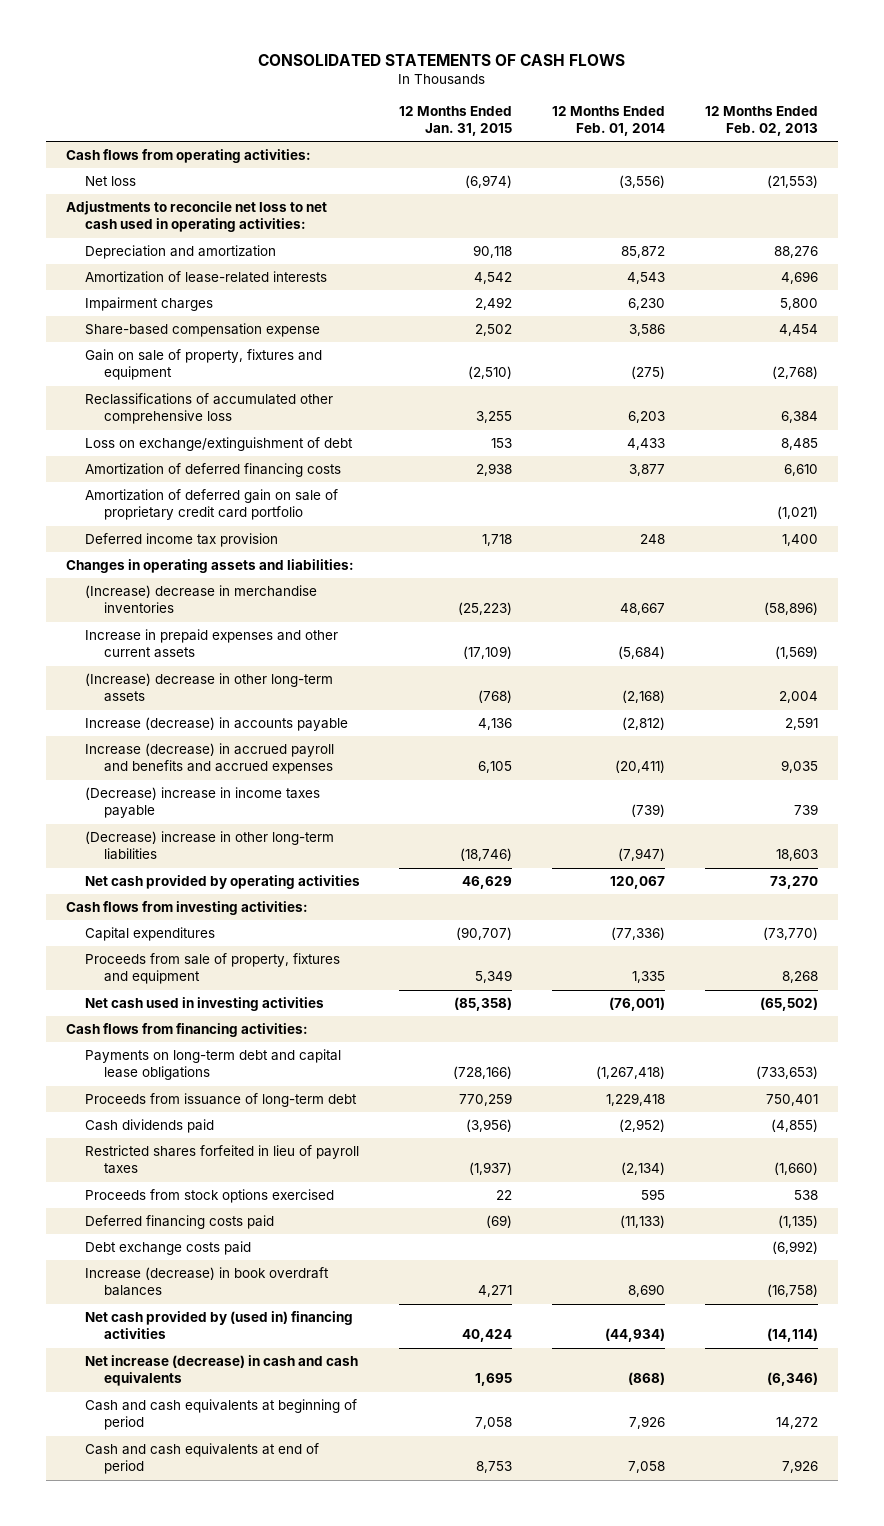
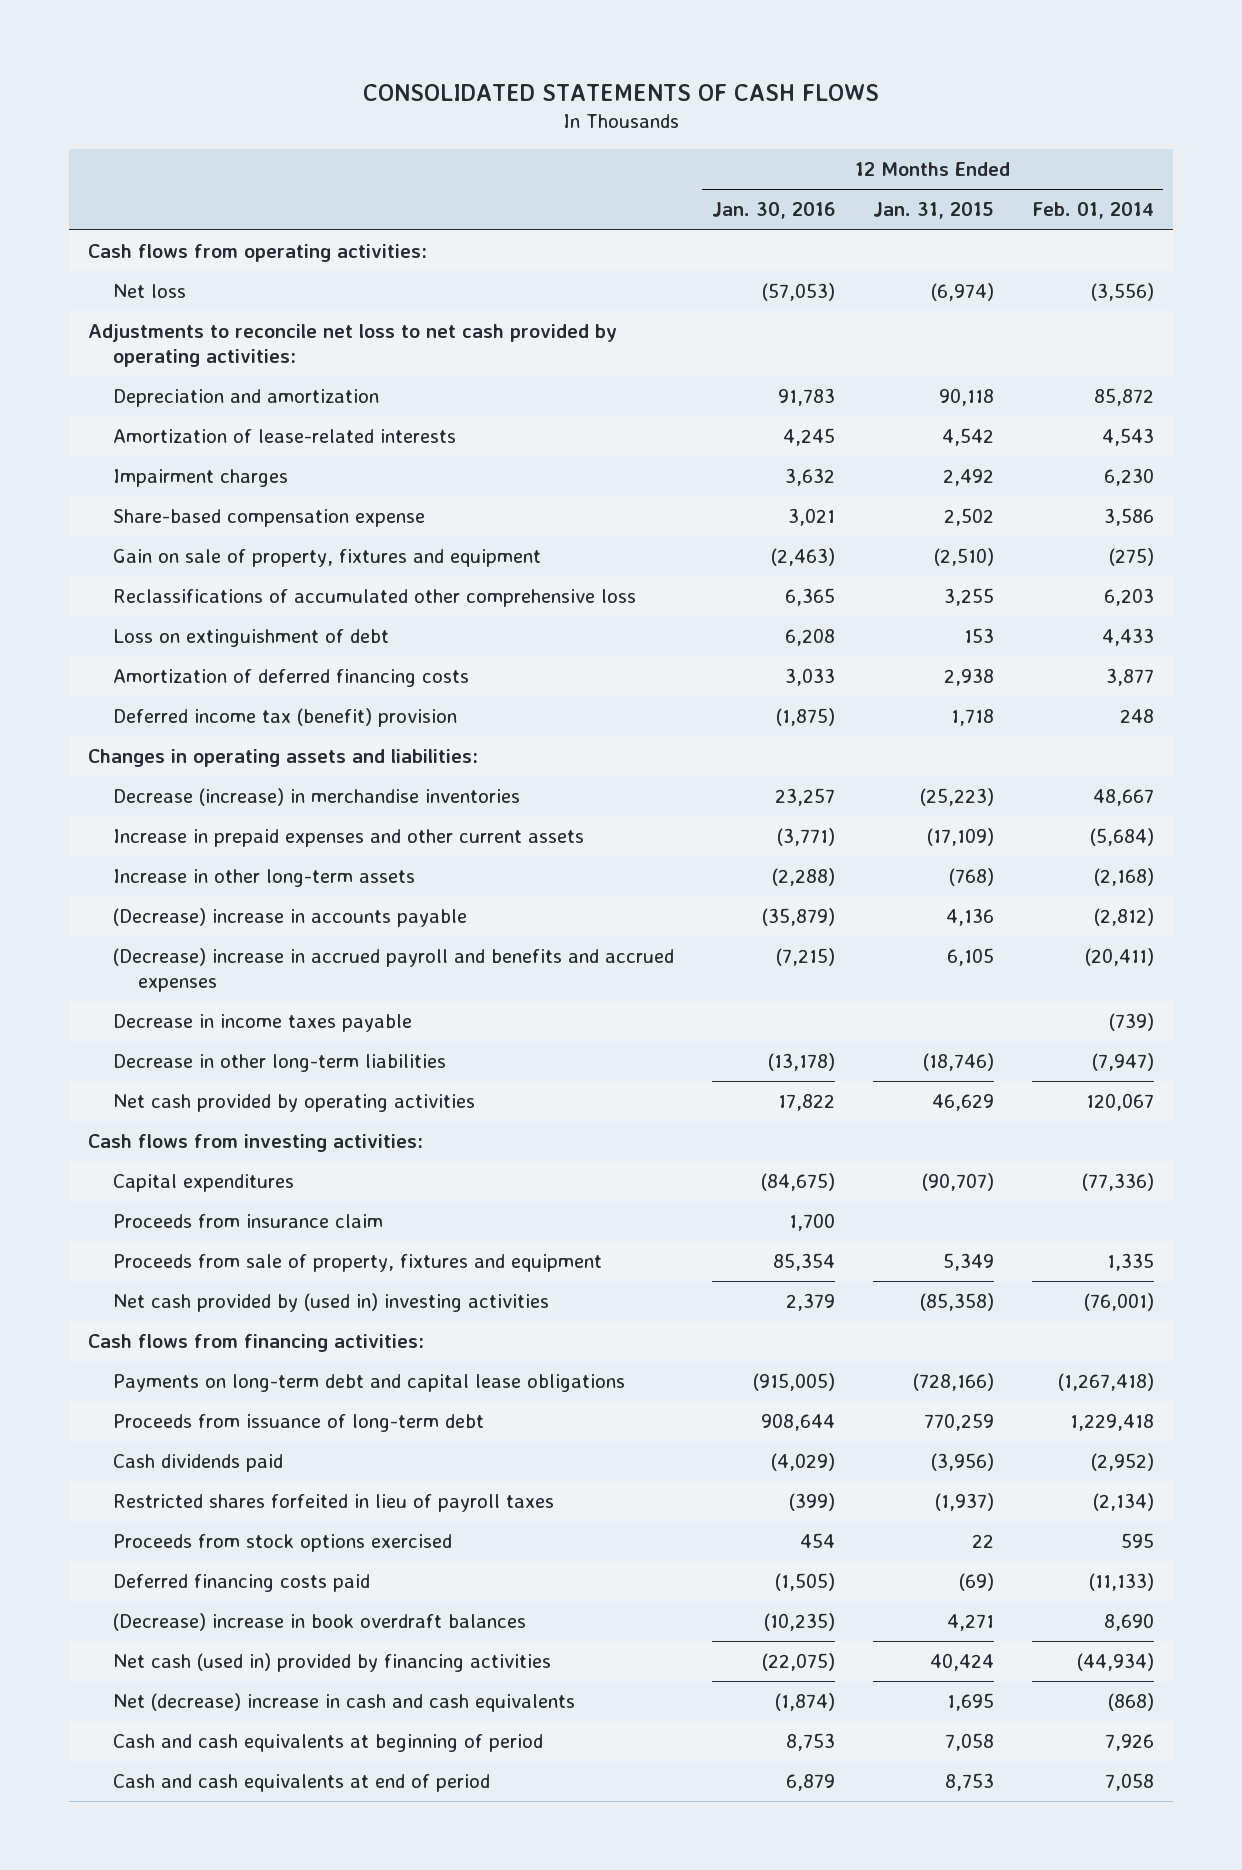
[704,105,818,136] 12 Months Ended Feb. 02, 2013 -> none
none -> [711,202,835,220] Jan. 30, 2016
[65,201,327,233] Adjustments to reconcile net loss to net cash used in operating activities: -> [88,324,618,368] Adjustments to reconcile net loss to net cash provided by operating activities:
[84,437,353,452] Loss on exchange/extinguishment of debt -> [112,629,389,648] Loss on extinguishment of debt
[84,489,338,521] Amortization of deferred gain on sale of proprietary credit card portfolio -> none
[84,533,278,548] Deferred income tax provision -> [112,708,457,728] Deferred income tax (benefit) provision
[84,585,317,614] (Increase) decrease in merchandise inventories -> [112,788,520,807] Decrease (increase) in merchandise inventories
[84,673,333,703] (Increase) decrease in other long-term assets -> [112,869,415,888] Increase in other long-term assets
[84,717,348,732] Increase (decrease) in accounts payable -> [112,908,467,928] (Decrease) increase in accounts payable
[84,743,334,775] Increase (decrease) in accrued payroll and benefits and accrued expenses -> [112,948,674,993] (Decrease) increase in accrued payroll and benefits and accrued expenses
[84,787,320,819] (Decrease) increase in income taxes payable -> [112,1014,412,1033] Decrease in income taxes payable
[84,831,334,861] (Decrease) increase in other long-term liabilities -> [112,1054,446,1073] Decrease in other long-term liabilities
none -> [112,1214,383,1229] Proceeds from insurance claim
[84,997,324,1012] Net cash used in investing activities -> [112,1293,549,1313] Net cash provided by (used in) investing activities
[84,1241,251,1256] Debt exchange costs paid -> none
[84,1267,329,1297] Increase (decrease) in book overdraft balances -> [112,1613,526,1632] (Decrease) increase in book overdraft balances
[84,1311,353,1340] Net cash provided by (used in) financing activities -> [112,1653,551,1673] Net cash (used in) provided by financing activities
[84,1355,358,1387] Net increase (decrease) in cash and cash equivalents -> [112,1693,575,1713] Net (decrease) increase in cash and cash equivalents

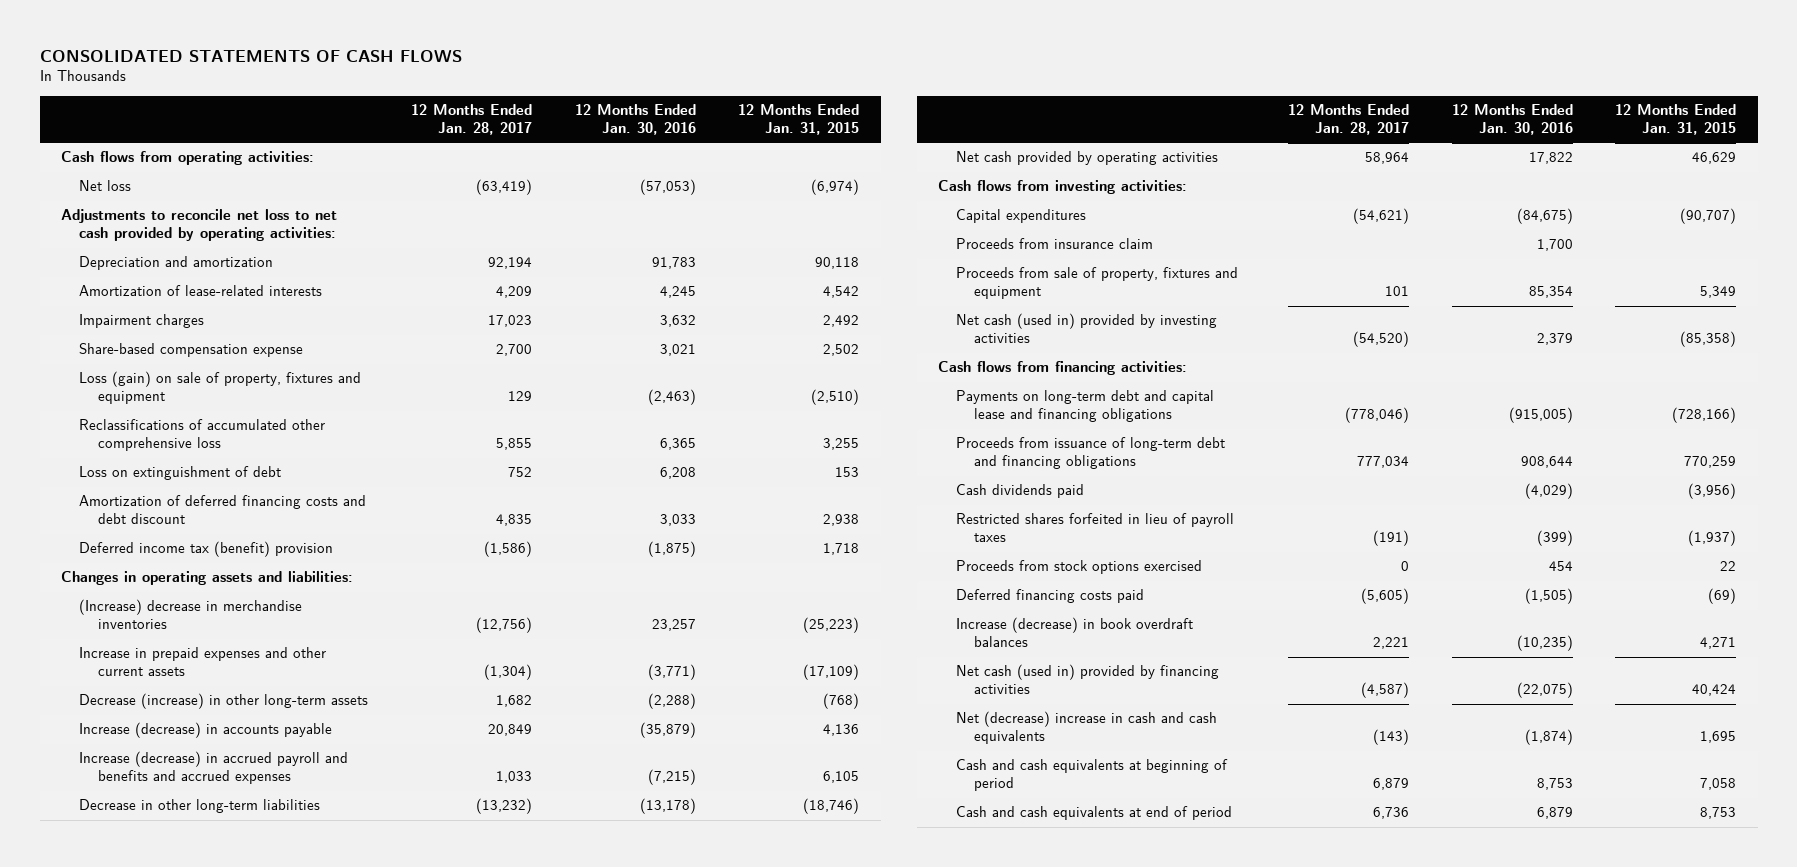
[1031,202,1154,220] Feb. 01, 2014 -> none
none -> [411,104,533,135] 12 Months Ended Jan. 28, 2017
[112,549,541,568] Gain on sale of property, fixtures and equipment -> [79,371,362,405] Loss (gain) on sale of property, fixtures and equipment
[112,669,469,688] Amortization of deferred financing costs -> [79,495,367,525] Amortization of deferred financing costs and debt discount
[112,788,520,807] Decrease (increase) in merchandise inventories -> [79,599,303,630] (Increase) decrease in merchandise inventories
[112,1014,412,1033] Decrease in income taxes payable -> none
[112,869,415,888] Increase in other long-term assets -> [79,693,369,710] Decrease (increase) in other long-term assets
[112,908,467,928] (Decrease) increase in accounts payable -> [79,722,333,739] Increase (decrease) in accounts payable
[112,948,674,993] (Decrease) increase in accrued payroll and benefits and accrued expenses -> [79,751,349,785] Increase (decrease) in accrued payroll and benefits and accrued expenses
[112,1293,549,1313] Net cash provided by (used in) investing activities -> [956,313,1218,344] Net cash (used in) provided by investing activities
[112,1374,625,1393] Payments on long-term debt and capital lease obligations -> [956,390,1215,423] Payments on long-term debt and capital lease and financing obligations
[112,1414,484,1433] Proceeds from issuance of long-term debt -> [956,437,1226,470] Proceeds from issuance of long-term debt and financing obligations
[112,1613,526,1632] (Decrease) increase in book overdraft balances -> [956,617,1194,648] Increase (decrease) in book overdraft balances

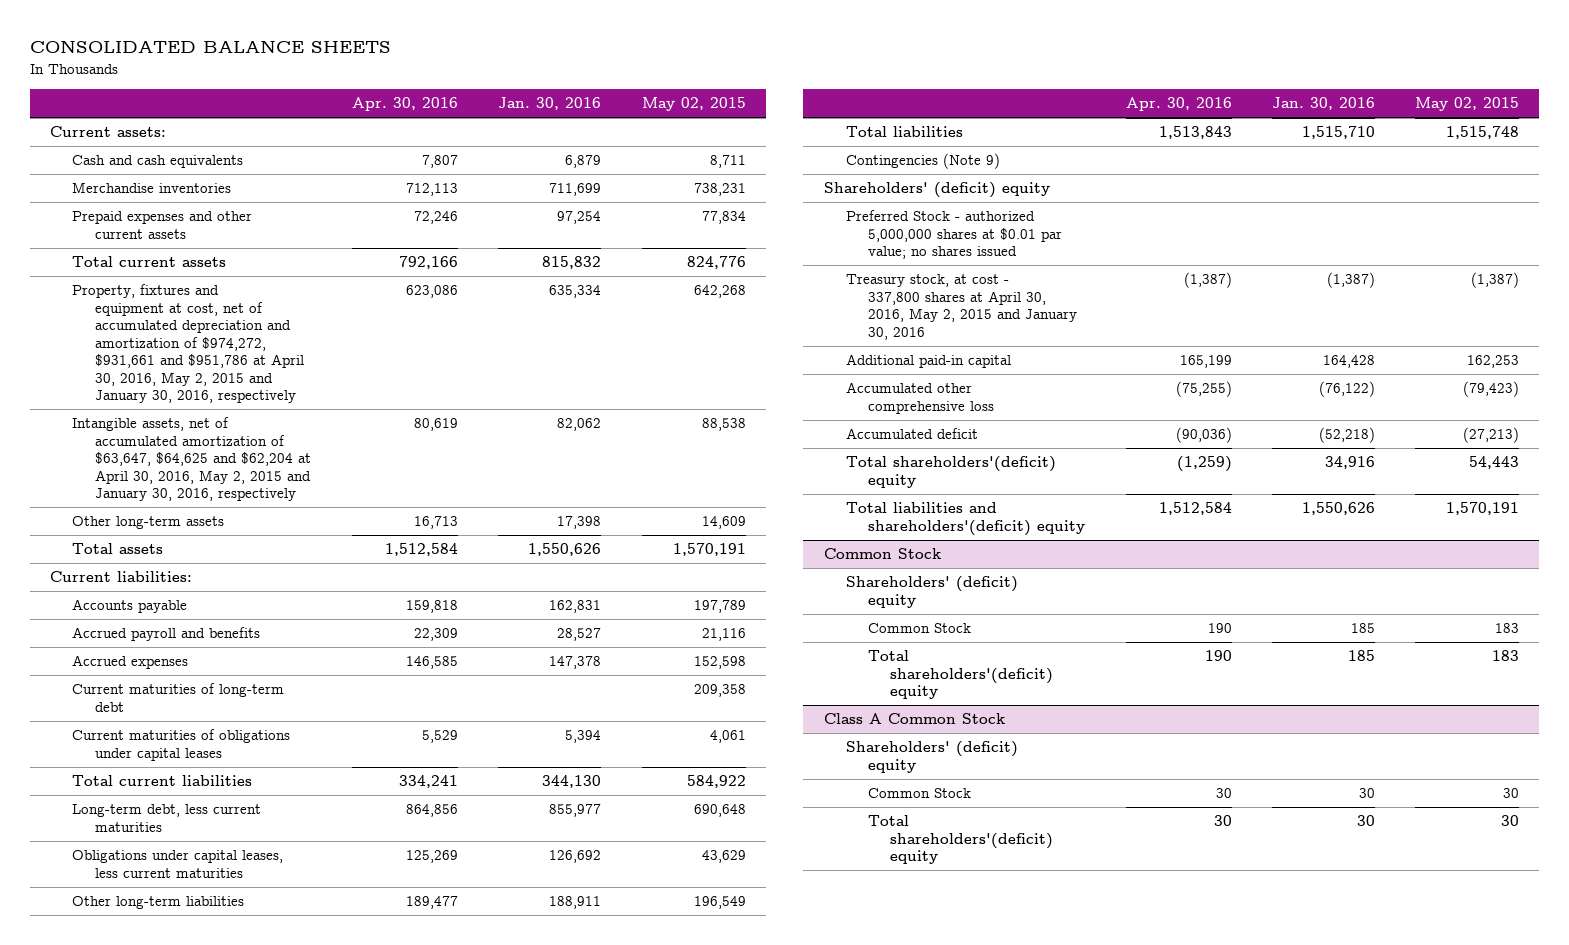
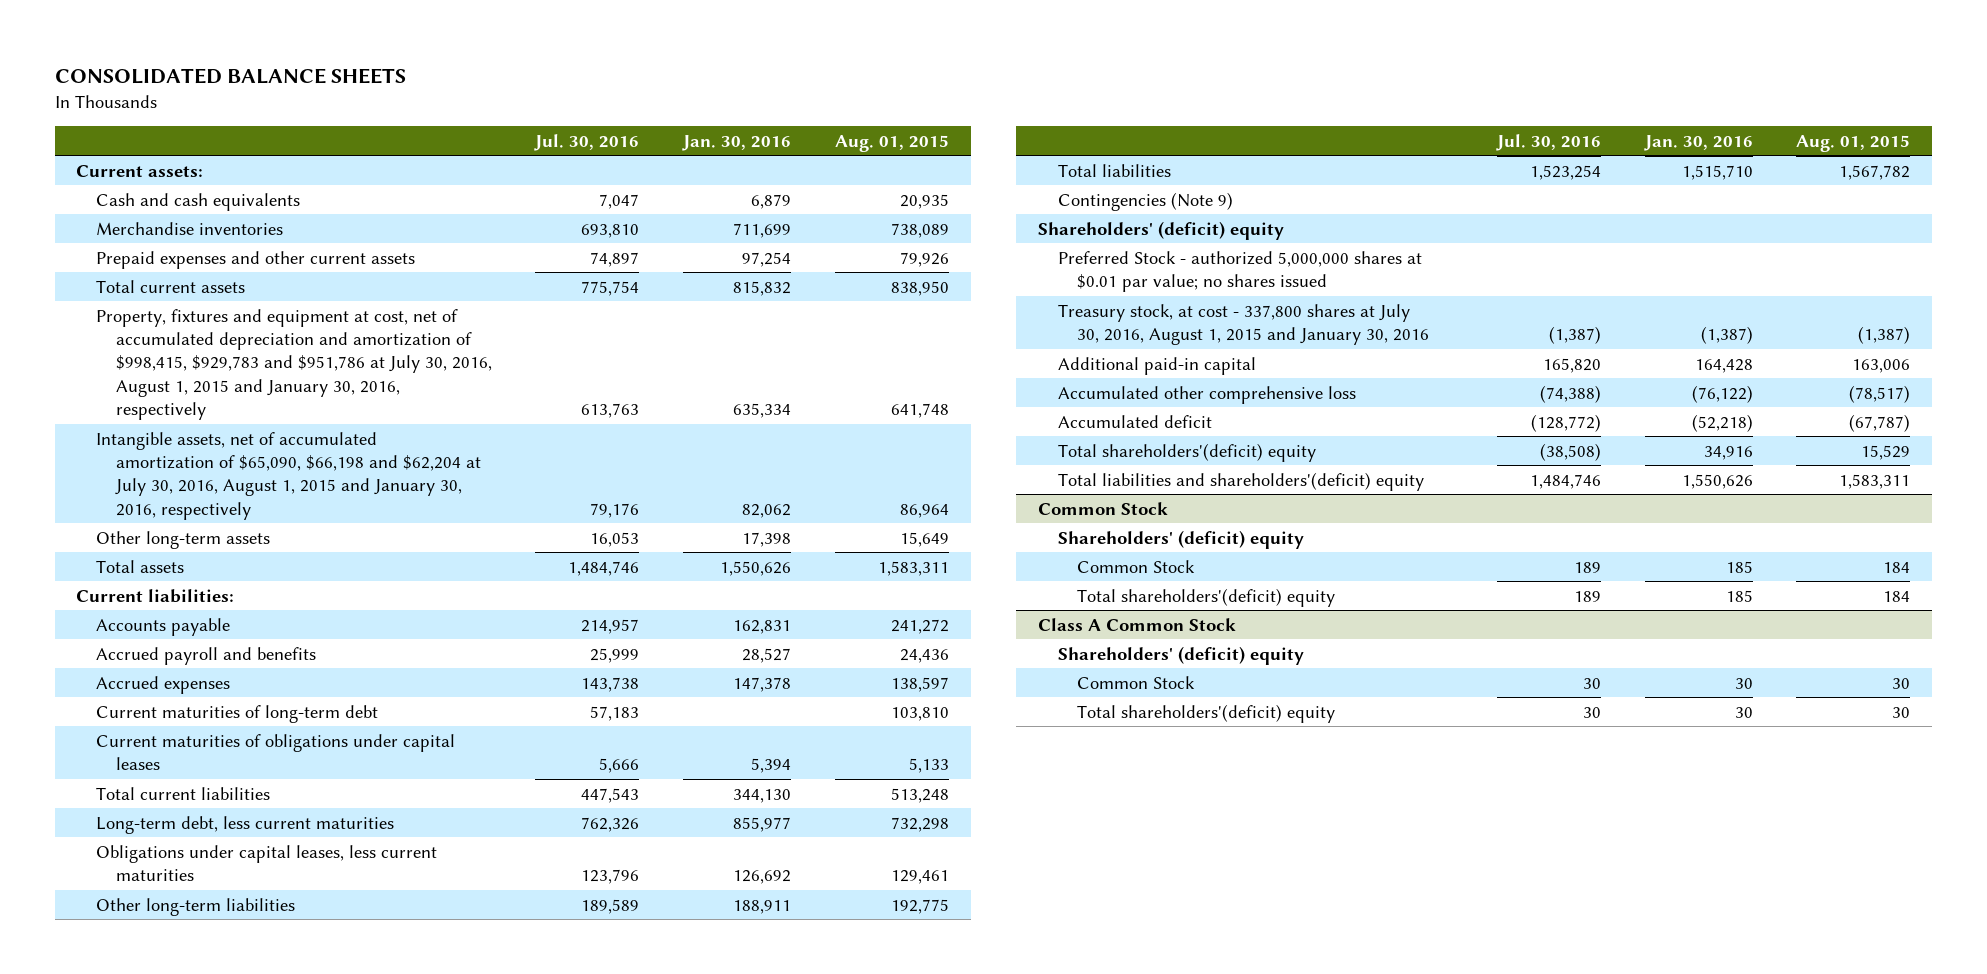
[351,97,458,112] Apr. 30, 2016 -> none
[641,97,746,112] May 02, 2015 -> none
none -> [534,133,640,151] Jul. 30, 2016
none -> [834,134,949,152] Aug. 01, 2015
[72,284,304,404] Property, fixtures and equipment at cost, net of accumulated depreciation and amortization of $974,272, $931,661 and $951,786 at April 30, 2016, May 2, 2015 and January 30, 2016, respectively -> [96,308,492,420] Property, fixtures and equipment at cost, net of accumulated depreciation and amortization of $998,415, $929,783 and $951,786 at July 30, 2016, August 1, 2015 and January 30, 2016, respectively
[72,417,311,502] Intangible assets, net of accumulated amortization of $63,647, $64,625 and $62,204 at April 30, 2016, May 2, 2015 and January 30, 2016, respectively -> [96,431,481,520] Intangible assets, net of accumulated amortization of $65,090, $66,198 and $62,204 at July 30, 2016, August 1, 2015 and January 30, 2016, respectively
[845,274,1078,340] Treasury stock, at cost - 337,800 shares at April 30, 2016, May 2, 2015 and January 30, 2016 -> [1057,303,1430,345] Treasury stock, at cost - 337,800 shares at July 30, 2016, August 1, 2015 and January 30, 2016

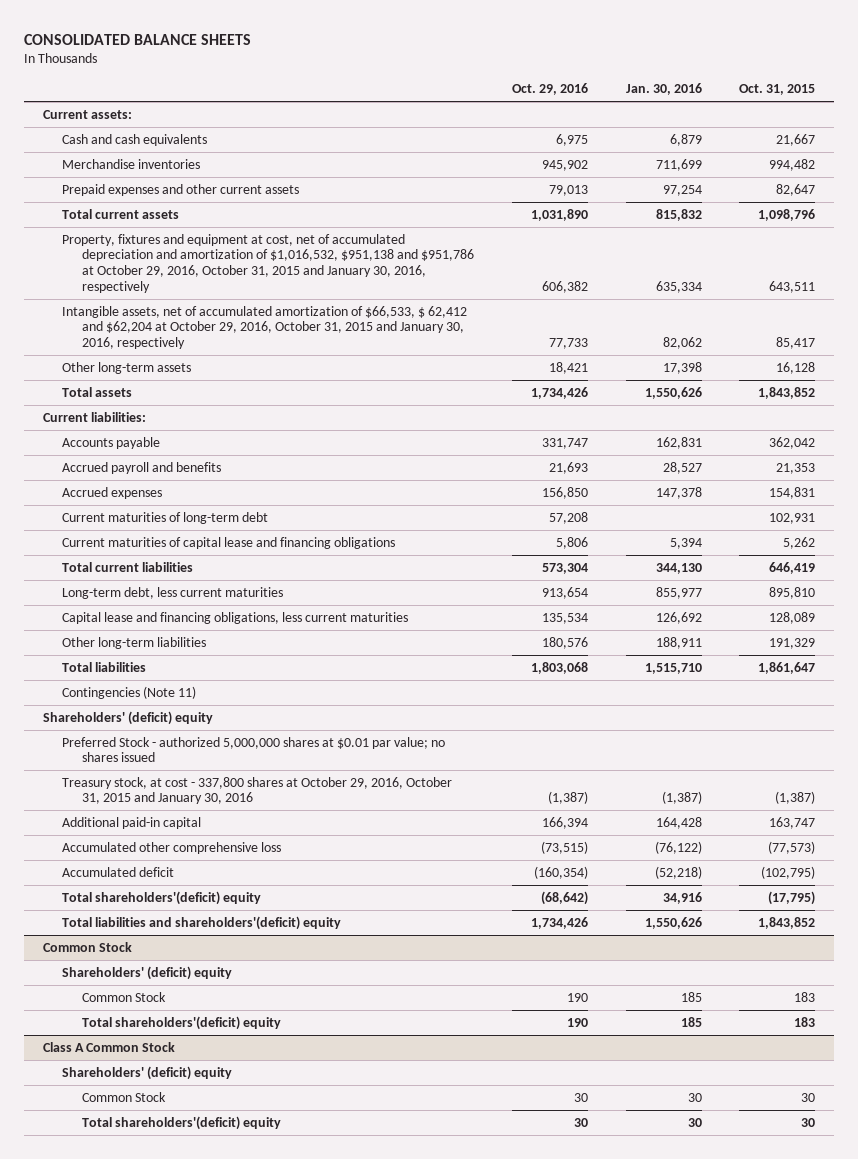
[534,133,640,151] Jul. 30, 2016 -> none
[834,134,949,152] Aug. 01, 2015 -> none
none -> [511,83,588,96] Oct. 29, 2016
none -> [739,84,816,96] Oct. 31, 2015
[96,308,492,420] Property, fixtures and equipment at cost, net of accumulated depreciation and amortization of $998,415, $929,783 and $951,786 at July 30, 2016, August 1, 2015 and January 30, 2016, respectively -> [62,233,475,293] Property, fixtures and equipment at cost, net of accumulated depreciation and amortization of $1,016,532, $951,138 and $951,786 at October 29, 2016, October 31, 2015 and January 30, 2016, respectively
[96,431,481,520] Intangible assets, net of accumulated amortization of $65,090, $66,198 and $62,204 at July 30, 2016, August 1, 2015 and January 30, 2016, respectively -> [62,305,468,350] Intangible assets, net of accumulated amortization of $66,533, $ 62,412 and $62,204 at October 29, 2016, October 31, 2015 and January 30, 2016, respectively
[96,733,456,770] Current maturities of obligations under capital leases -> [62,536,396,549] Current maturities of capital lease and financing obligations
[96,844,438,881] Obligations under capital leases, less current maturities -> [62,611,409,624] Capital lease and financing obligations, less current maturities
[1057,191,1233,211] Contingencies (Note 9) -> [62,685,197,699] Contingencies (Note 11)
[1057,303,1430,345] Treasury stock, at cost - 337,800 shares at July 30, 2016, August 1, 2015 and January 30, 2016 -> [62,776,453,805] Treasury stock, at cost - 337,800 shares at October 29, 2016, October 31, 2015 and January 30, 2016

